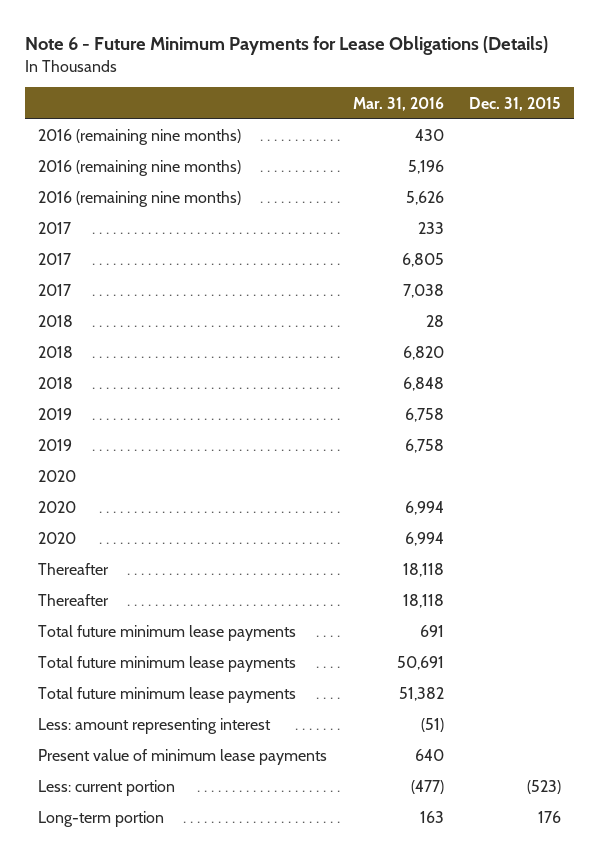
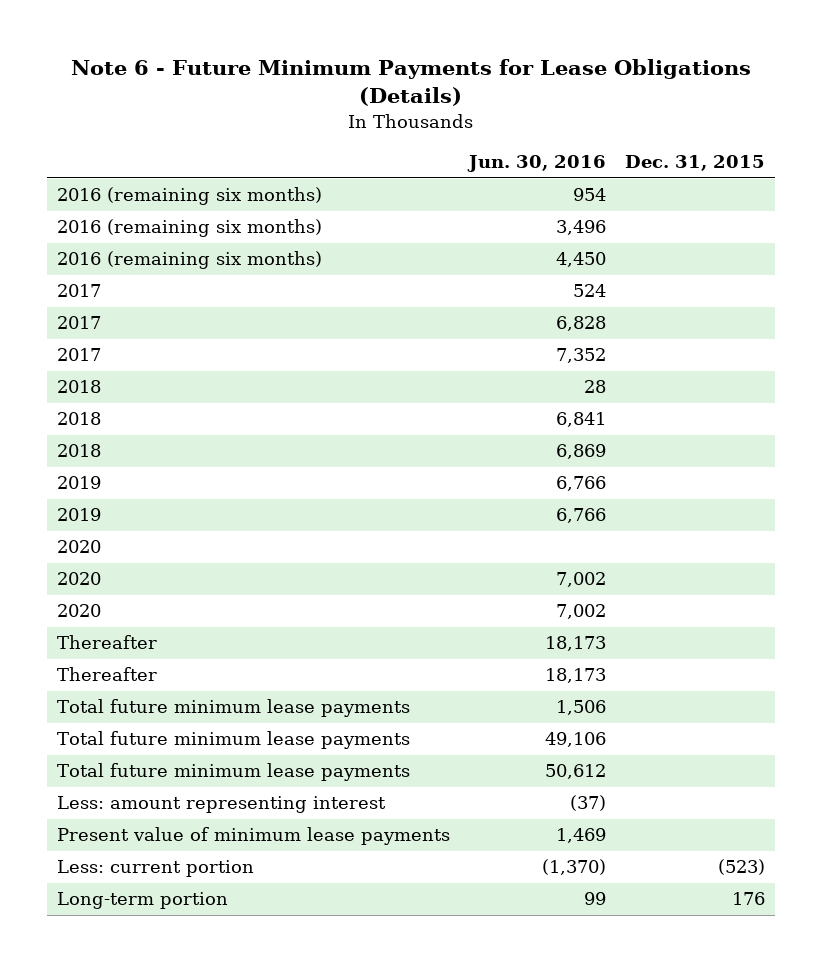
[352,96,444,111] Mar. 31, 2016 -> none
none -> [466,155,606,173] Jun. 30, 2016
[38,129,242,146] 2016 (remaining nine months) -> [56,187,322,206] 2016 (remaining six months)
[38,160,242,177] 2016 (remaining nine months) -> [56,219,322,238] 2016 (remaining six months)
[38,191,242,208] 2016 (remaining nine months) -> [56,251,322,270] 2016 (remaining six months)

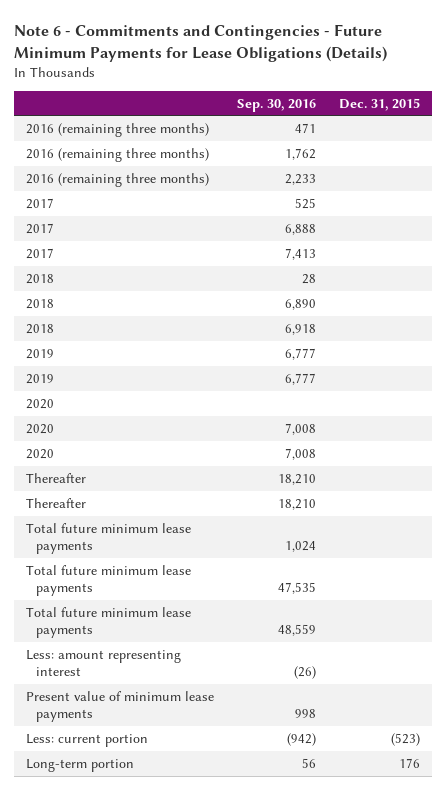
[70,59,751,107] Note 6 - Future Minimum Payments for Lease Obligations (Details) -> [13,23,387,62] Note 6 - Commitments and Contingencies - Future Minimum Payments for Lease Obligations (Details)
[466,155,606,173] Jun. 30, 2016 -> none
none -> [236,98,316,112] Sep. 30, 2016
[56,187,322,206] 2016 (remaining six months) -> [25,122,209,137] 2016 (remaining three months)
[56,219,322,238] 2016 (remaining six months) -> [25,147,209,162] 2016 (remaining three months)
[56,251,322,270] 2016 (remaining six months) -> [25,172,209,187] 2016 (remaining three months)

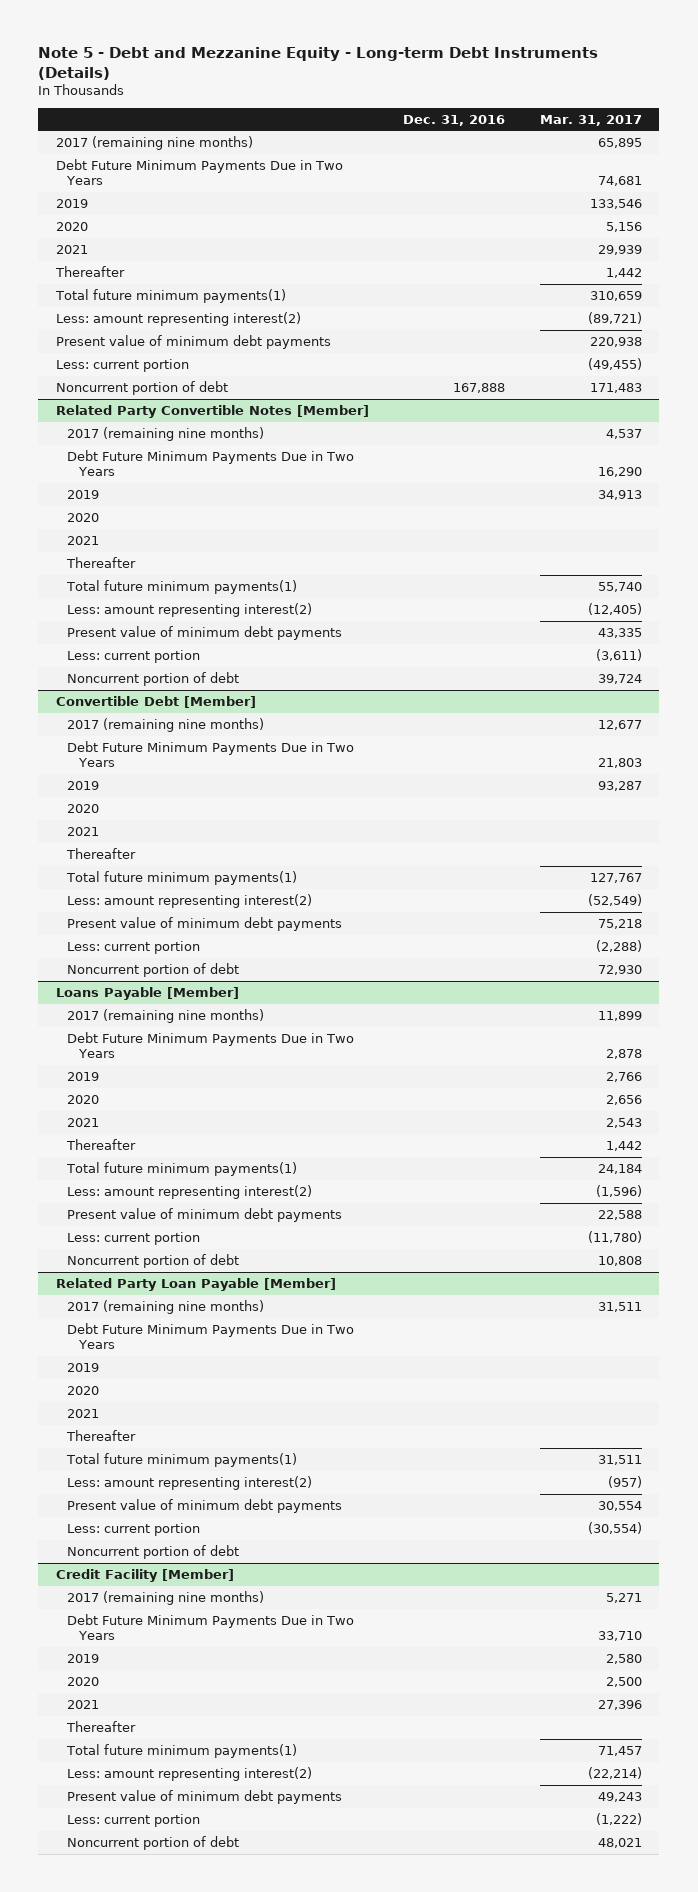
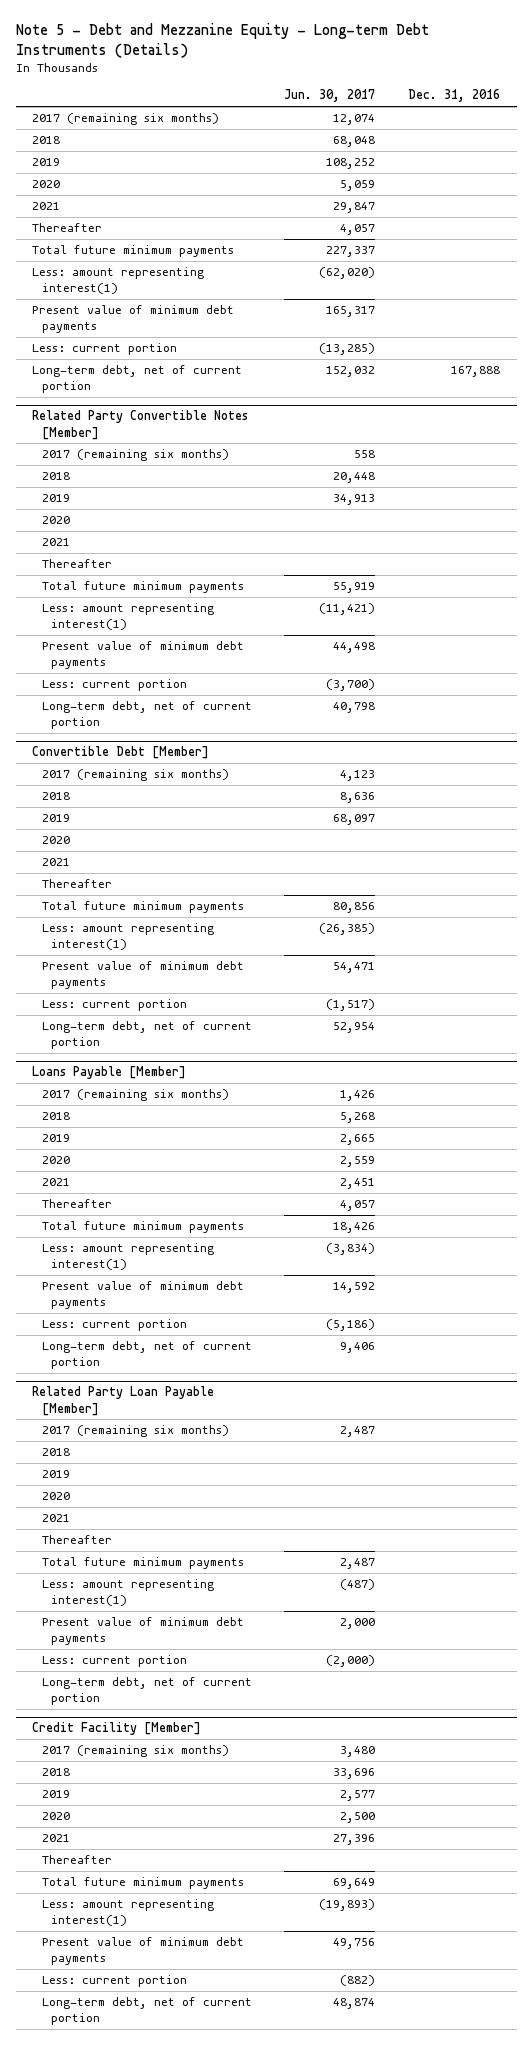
[539,114,642,126] Mar. 31, 2017 -> none
none -> [284,89,376,103] Jun. 30, 2017
[55,135,253,150] 2017 (remaining nine months) -> [32,113,220,126] 2017 (remaining six months)
[55,158,343,186] Debt Future Minimum Payments Due in Two Years -> [32,136,61,145] 2018
[54,288,286,303] Total future minimum payments(1) -> [32,245,235,258] Total future minimum payments
[55,311,301,326] Less: amount representing interest(2) -> [32,267,205,295] Less: amount representing interest(1)
[55,380,228,395] Noncurrent portion of debt -> [32,365,243,394] Long-term debt, net of current portion
[67,426,265,441] 2017 (remaining nine months) -> [41,449,229,462] 2017 (remaining six months)
[67,449,355,477] Debt Future Minimum Payments Due in Two Years -> [41,472,70,481] 2018
[66,579,298,594] Total future minimum payments(1) -> [41,581,244,594] Total future minimum payments
[67,602,313,617] Less: amount representing interest(2) -> [41,603,214,631] Less: amount representing interest(1)
[67,671,240,686] Noncurrent portion of debt -> [41,701,252,730] Long-term debt, net of current portion
[67,717,265,732] 2017 (remaining nine months) -> [41,769,229,782] 2017 (remaining six months)
[67,740,355,768] Debt Future Minimum Payments Due in Two Years -> [41,792,70,801] 2018
[66,870,298,885] Total future minimum payments(1) -> [41,901,244,914] Total future minimum payments
[67,893,313,908] Less: amount representing interest(2) -> [41,923,214,951] Less: amount representing interest(1)
[67,962,240,977] Noncurrent portion of debt -> [41,1021,252,1050] Long-term debt, net of current portion
[67,1008,265,1023] 2017 (remaining nine months) -> [41,1089,229,1102] 2017 (remaining six months)
[67,1031,355,1059] Debt Future Minimum Payments Due in Two Years -> [41,1112,70,1121] 2018
[66,1161,298,1176] Total future minimum payments(1) -> [41,1221,244,1234] Total future minimum payments
[67,1184,313,1199] Less: amount representing interest(2) -> [41,1243,214,1271] Less: amount representing interest(1)
[67,1253,240,1268] Noncurrent portion of debt -> [41,1341,252,1370] Long-term debt, net of current portion
[67,1299,265,1314] 2017 (remaining nine months) -> [41,1425,229,1438] 2017 (remaining six months)
[67,1322,355,1350] Debt Future Minimum Payments Due in Two Years -> [41,1448,70,1457] 2018
[66,1452,298,1467] Total future minimum payments(1) -> [41,1557,244,1570] Total future minimum payments
[67,1475,313,1490] Less: amount representing interest(2) -> [41,1579,214,1607] Less: amount representing interest(1)
[67,1544,240,1559] Noncurrent portion of debt -> [41,1677,252,1706] Long-term debt, net of current portion
[67,1590,265,1605] 2017 (remaining nine months) -> [41,1745,229,1758] 2017 (remaining six months)
[67,1613,355,1641] Debt Future Minimum Payments Due in Two Years -> [41,1768,70,1777] 2018
[66,1743,298,1758] Total future minimum payments(1) -> [41,1877,244,1890] Total future minimum payments
[67,1766,313,1781] Less: amount representing interest(2) -> [41,1899,214,1927] Less: amount representing interest(1)
[67,1835,240,1850] Noncurrent portion of debt -> [41,1997,252,2026] Long-term debt, net of current portion

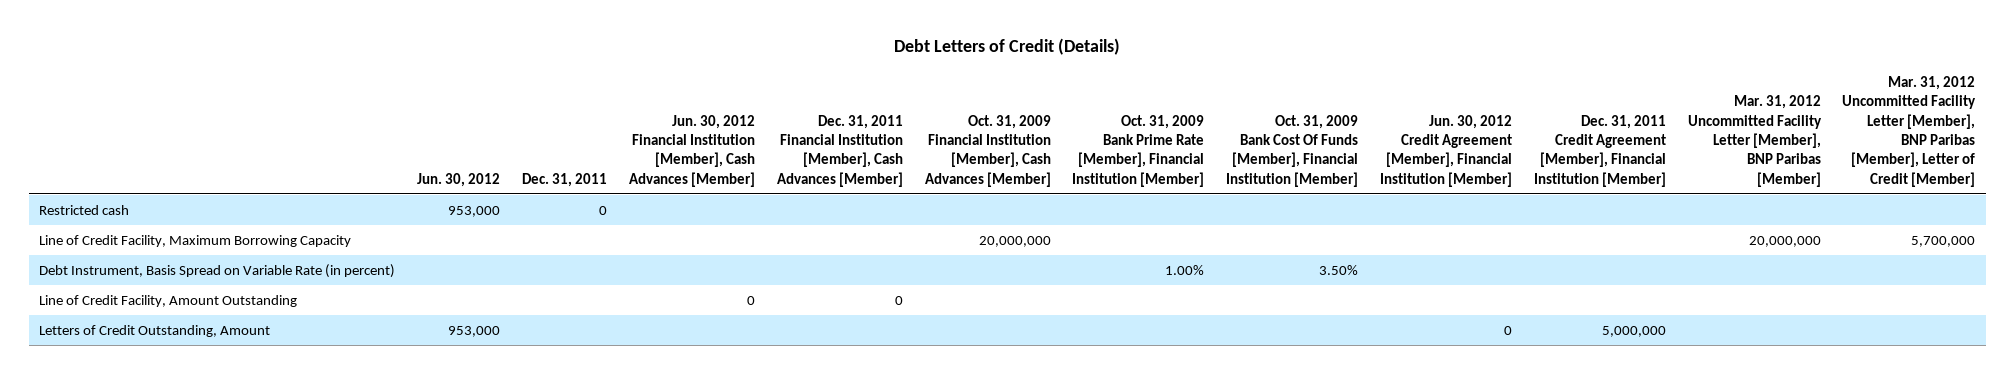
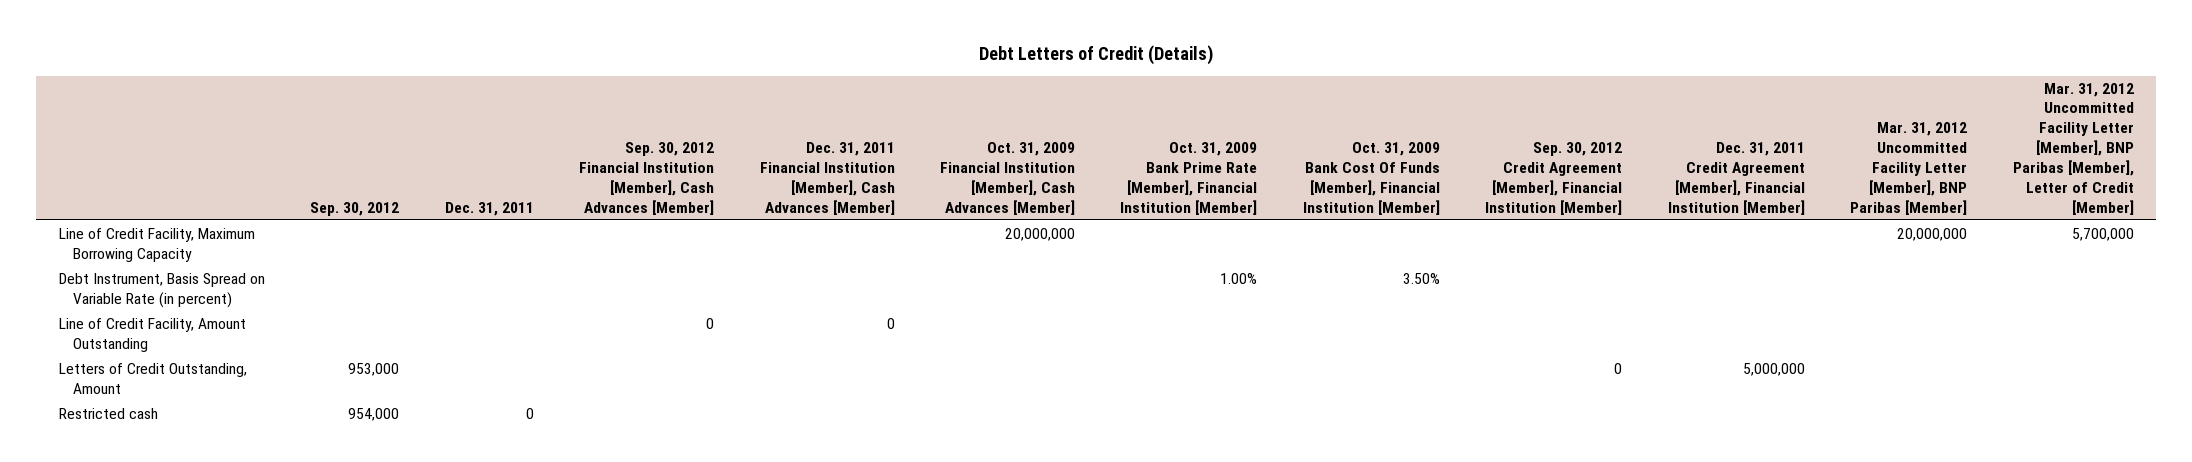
[417,172,501,187] Jun. 30, 2012 -> none
[628,114,755,187] Jun. 30, 2012 Financial Institution [Member], Cash Advances [Member] -> none
[1379,114,1512,187] Jun. 30, 2012 Credit Agreement [Member], Financial Institution [Member] -> none
none -> [310,201,400,216] Sep. 30, 2012
none -> [579,142,715,215] Sep. 30, 2012 Financial Institution [Member], Cash Advances [Member]
none -> [1485,142,1623,215] Sep. 30, 2012 Credit Agreement [Member], Financial Institution [Member]
[39,204,130,215] Restricted cash -> [58,407,158,419] Restricted cash

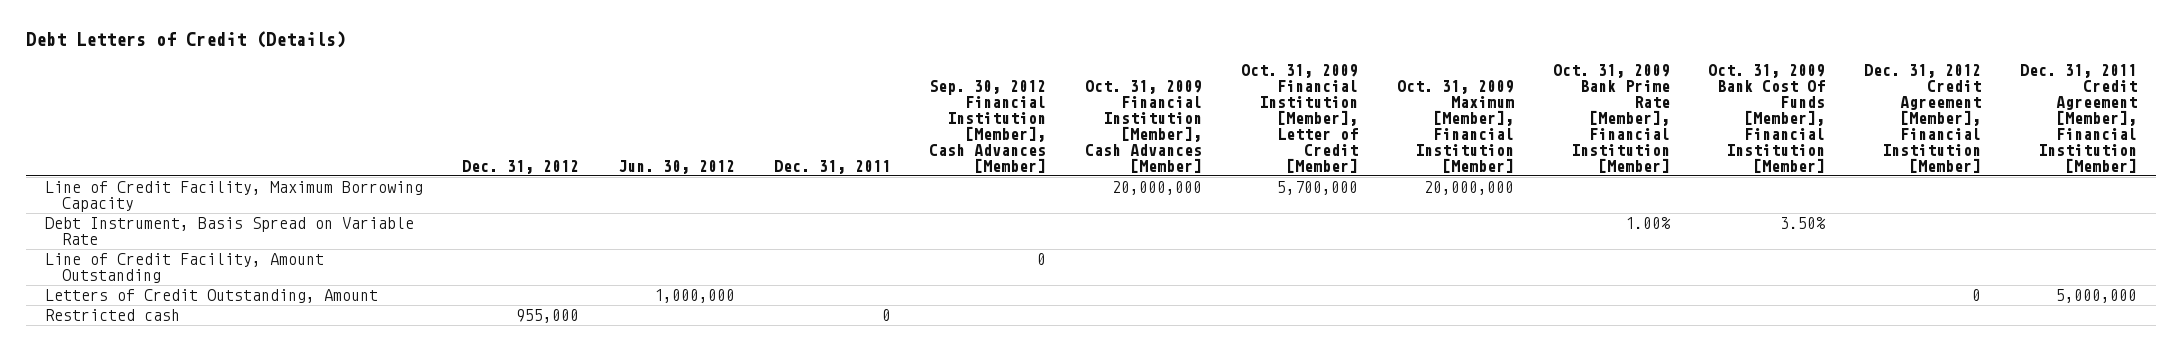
[310,201,400,216] Sep. 30, 2012 -> none
[759,142,895,215] Dec. 31, 2011 Financial Institution [Member], Cash Advances [Member] -> none
[1485,142,1623,215] Sep. 30, 2012 Credit Agreement [Member], Financial Institution [Member] -> none
[1850,122,1968,215] Mar. 31, 2012 Uncommitted Facility Letter [Member], BNP Paribas [Member] -> none
[2012,82,2134,215] Mar. 31, 2012 Uncommitted Facility Letter [Member], BNP Paribas [Member], Letter of Credit [Member] -> none
none -> [461,159,579,174] Dec. 31, 2012
none -> [617,159,735,174] Jun. 30, 2012
none -> [1240,63,1358,173] Oct. 31, 2009 Financial Institution [Member], Letter of Credit [Member]
none -> [1396,79,1514,173] Oct. 31, 2009 Maximum [Member], Financial Institution [Member]
none -> [1864,63,1982,173] Dec. 31, 2012 Credit Agreement [Member], Financial Institution [Member]
[58,272,265,308] Debt Instrument, Basis Spread on Variable Rate (in percent) -> [45,217,415,246] Debt Instrument, Basis Spread on Variable Rate

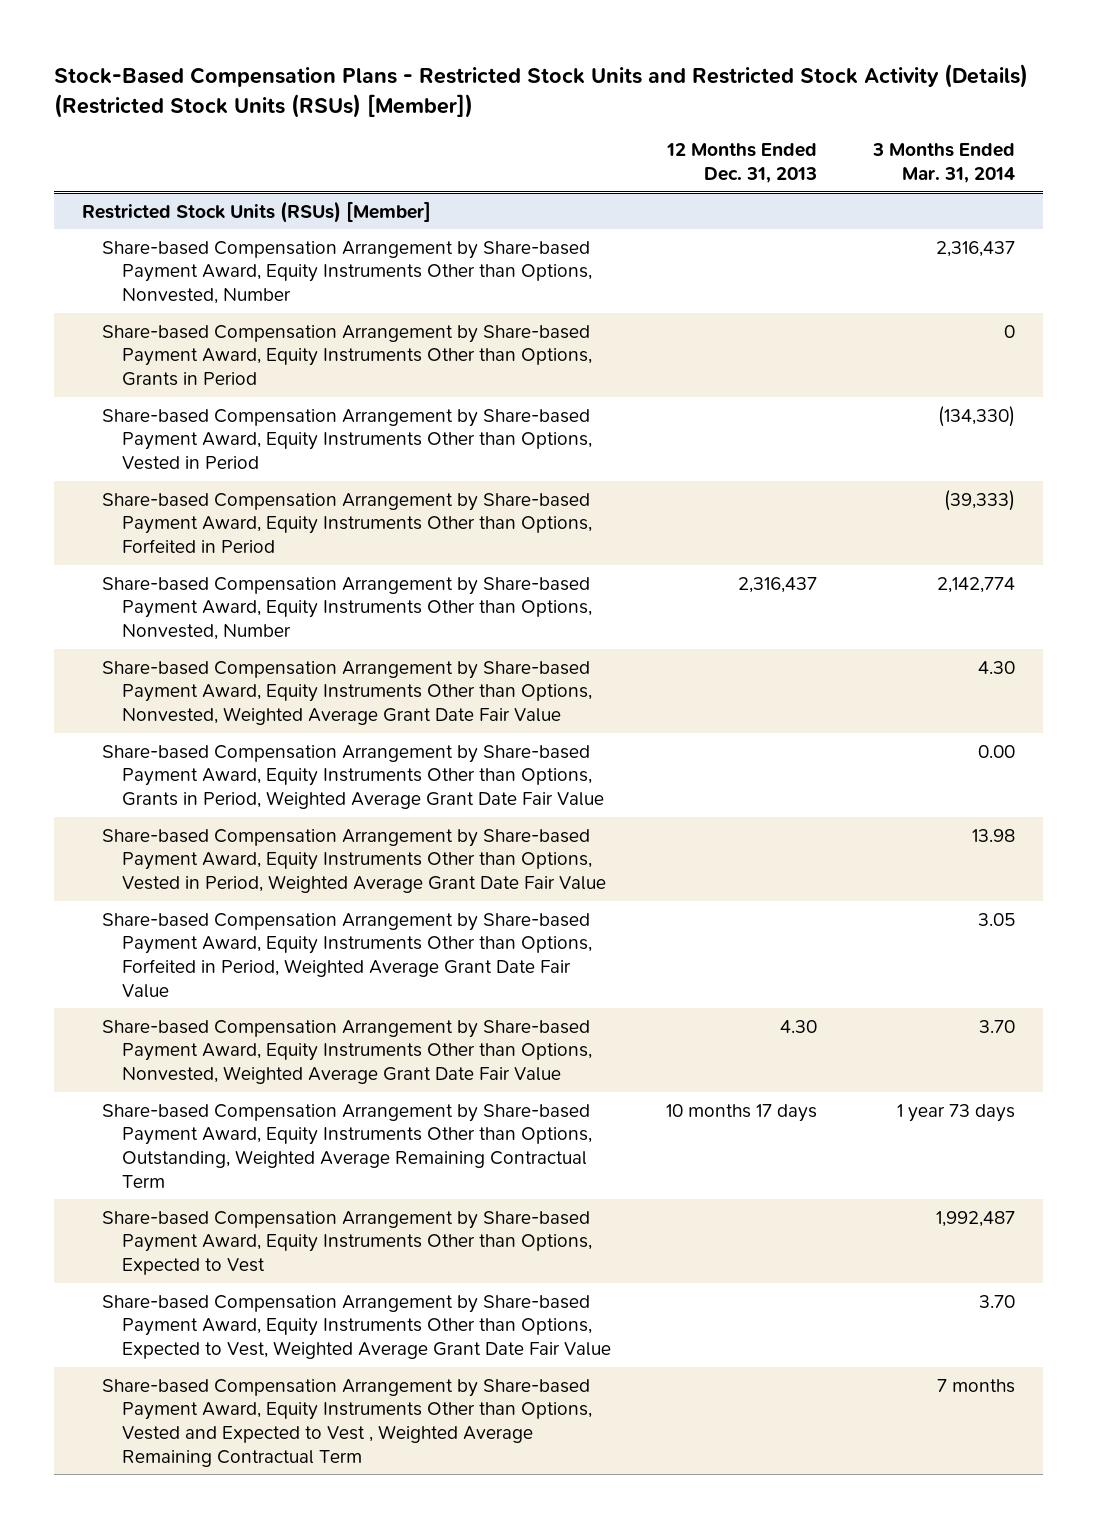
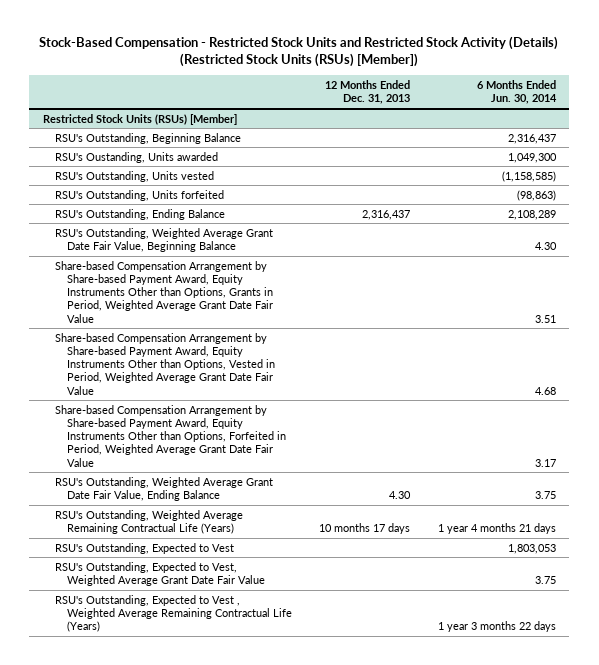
[53,64,1028,118] Stock-Based Compensation Plans - Restricted Stock Units and Restricted Stock Activity (Details) (Restricted Stock Units (RSUs) [Member]) -> [39,35,559,68] Stock-Based Compensation - Restricted Stock Units and Restricted Stock Activity (Details) (Restricted Stock Units (RSUs) [Member])
[871,143,1015,183] 3 Months Ended Mar. 31, 2014 -> none
none -> [476,80,557,105] 6 Months Ended Jun. 30, 2014
[101,240,592,304] Share-based Compensation Arrangement by Share-based Payment Award, Equity Instruments Other than Options, Nonvested, Number -> [54,132,241,144] RSU's Outstanding, Beginning Balance
[101,324,592,386] Share-based Compensation Arrangement by Share-based Payment Award, Equity Instruments Other than Options, Grants in Period -> [54,151,218,163] RSU's Oustanding, Units awarded
[101,408,592,470] Share-based Compensation Arrangement by Share-based Payment Award, Equity Instruments Other than Options, Vested in Period -> [54,170,214,182] RSU's Outstanding, Units vested
[101,492,592,553] Share-based Compensation Arrangement by Share-based Payment Award, Equity Instruments Other than Options, Forfeited in Period -> [54,189,224,201] RSU's Outstanding, Units forfeited
[101,576,592,640] Share-based Compensation Arrangement by Share-based Payment Award, Equity Instruments Other than Options, Nonvested, Number -> [54,208,225,220] RSU's Outstanding, Ending Balance
[101,660,592,725] Share-based Compensation Arrangement by Share-based Payment Award, Equity Instruments Other than Options, Nonvested, Weighted Average Grant Date Fair Value -> [54,227,273,252] RSU's Outstanding, Weighted Average Grant Date Fair Value, Beginning Balance
[101,1019,592,1084] Share-based Compensation Arrangement by Share-based Payment Award, Equity Instruments Other than Options, Nonvested, Weighted Average Grant Date Fair Value -> [54,476,273,501] RSU's Outstanding, Weighted Average Grant Date Fair Value, Ending Balance
[101,1103,592,1188] Share-based Compensation Arrangement by Share-based Payment Award, Equity Instruments Other than Options, Outstanding, Weighted Average Remaining Contractual Term -> [54,509,243,534] RSU's Outstanding, Weighted Average Remaining Contractual Life (Years)
[101,1210,592,1275] Share-based Compensation Arrangement by Share-based Payment Award, Equity Instruments Other than Options, Expected to Vest -> [54,542,234,554] RSU's Outstanding, Expected to Vest
[101,1294,611,1359] Share-based Compensation Arrangement by Share-based Payment Award, Equity Instruments Other than Options, Expected to Vest, Weighted Average Grant Date Fair Value -> [54,561,265,586] RSU's Outstanding, Expected to Vest, Weighted Average Grant Date Fair Value
[101,1378,592,1467] Share-based Compensation Arrangement by Share-based Payment Award, Equity Instruments Other than Options, Vested and Expected to Vest , Weighted Average Remaining Contractual Term -> [54,594,292,633] RSU's Outstanding, Expected to Vest , Weighted Average Remaining Contractual Life (Years)

